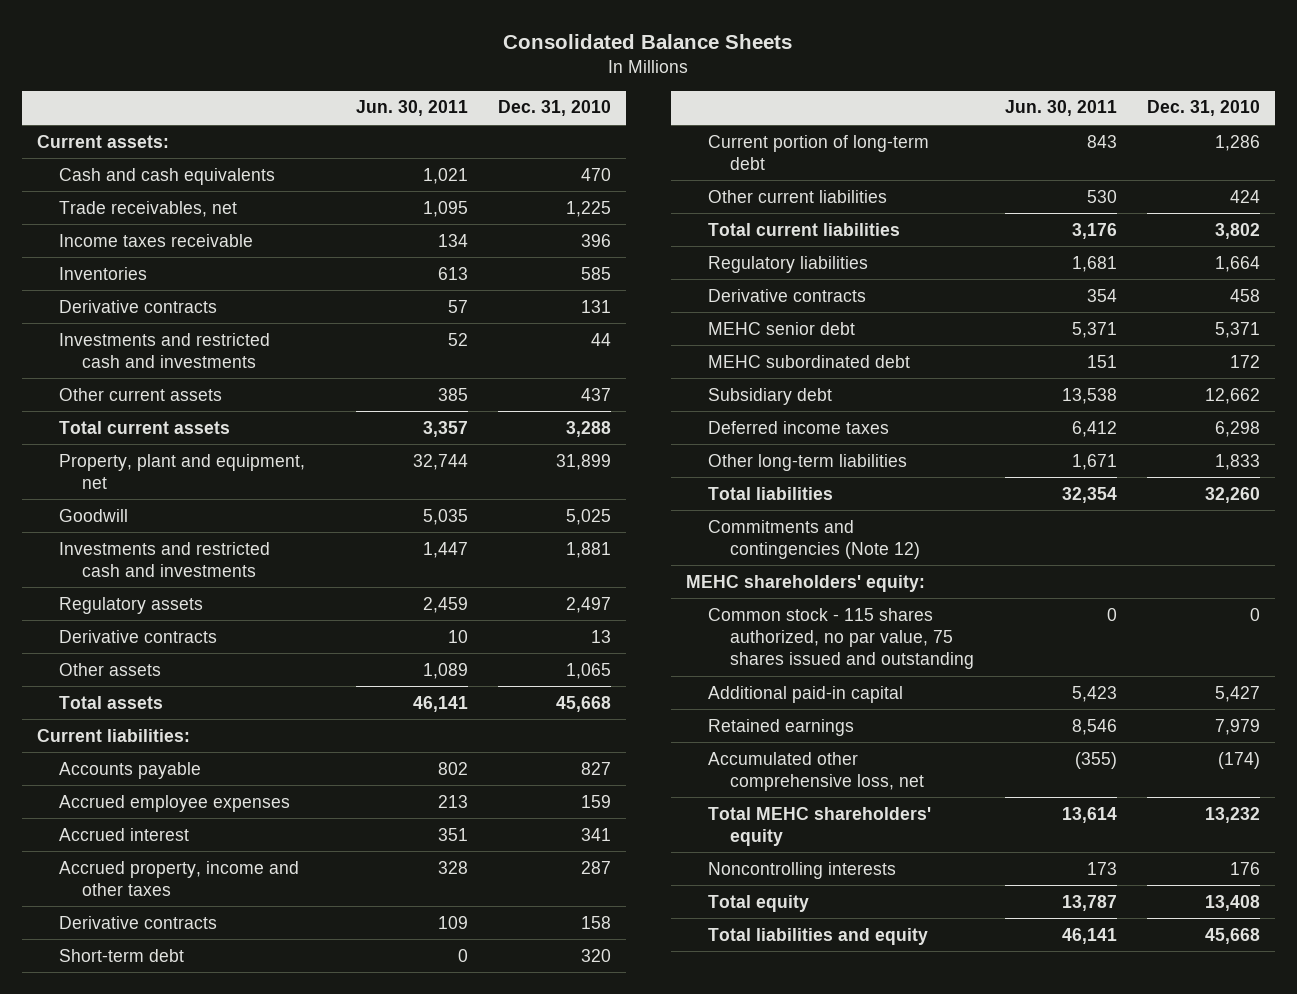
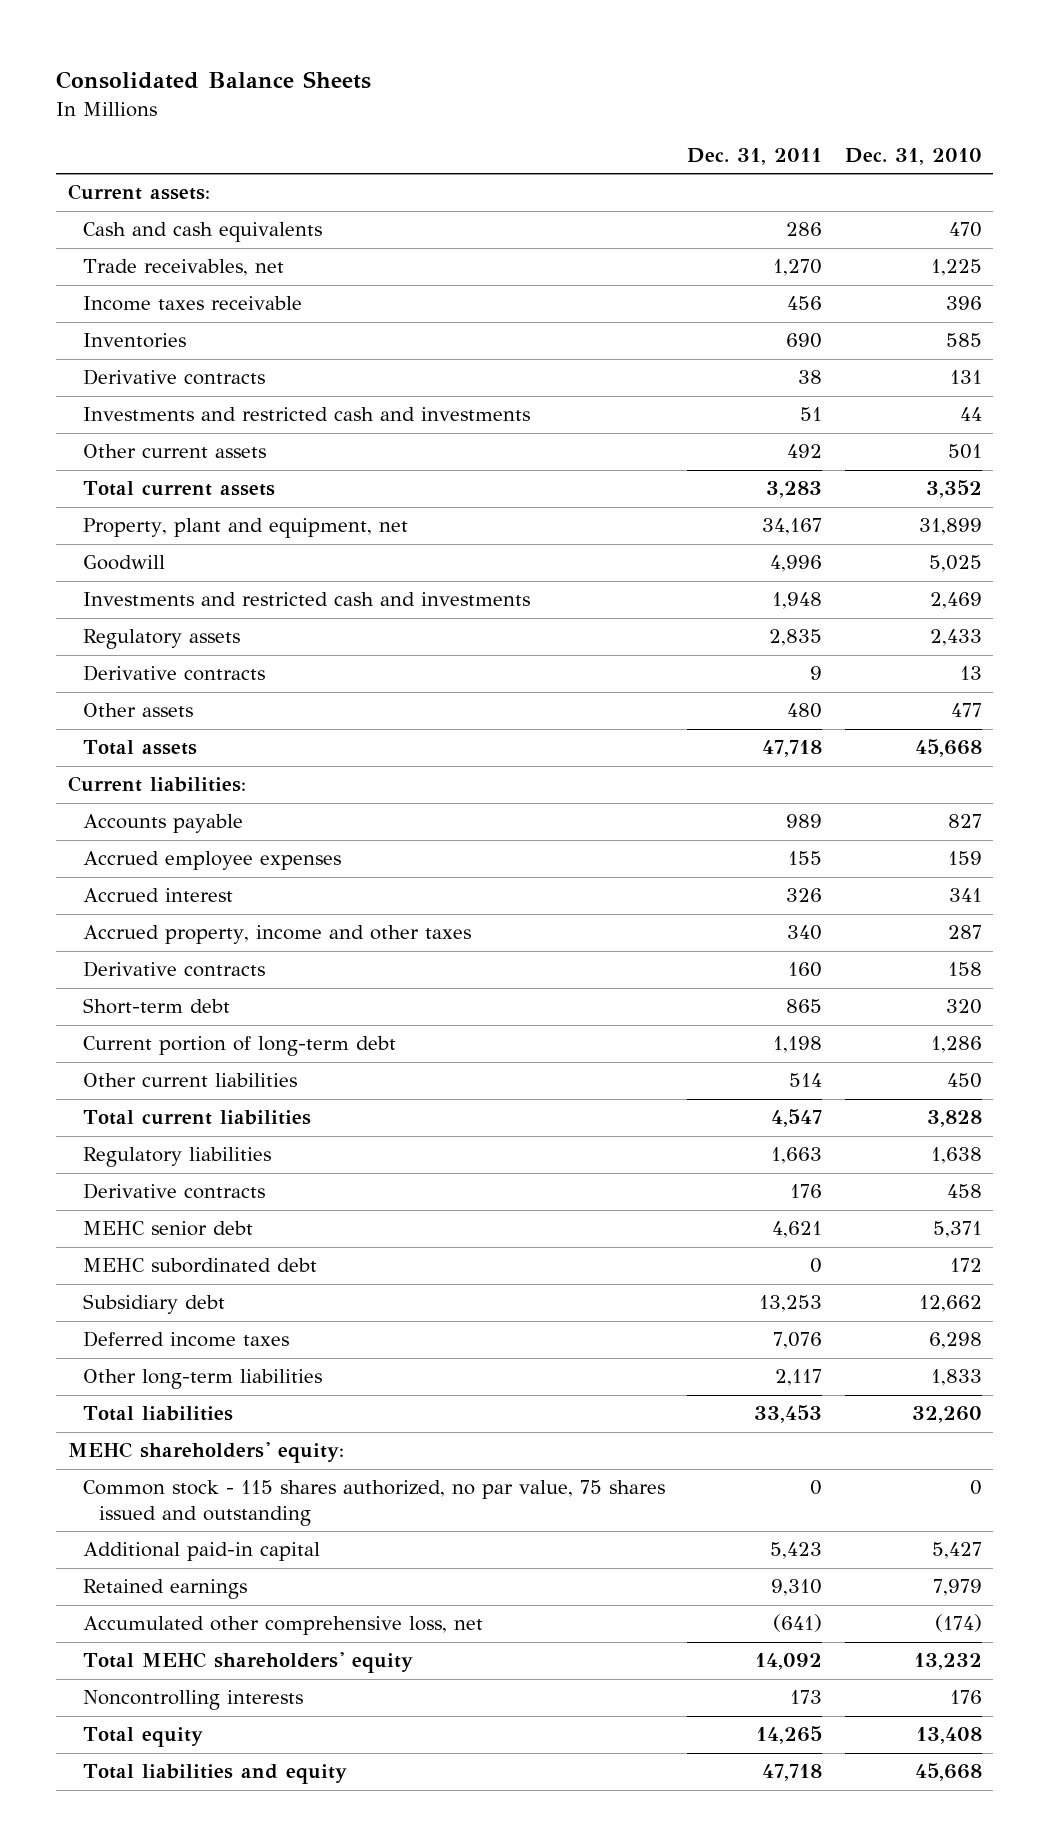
[355,100,468,117] Jun. 30, 2011 -> none
none -> [687,148,823,166] Dec. 31, 2011
[581,387,612,401] 437 -> [947,444,982,460] 501
[566,420,612,437] 3,288 -> [925,480,982,499] 3,352
[566,541,612,558] 1,881 -> [929,592,982,610] 2,469
[566,596,612,613] 2,497 -> [929,629,982,647] 2,433
[566,662,612,679] 1,065 -> [950,703,982,718] 477
[1230,189,1261,203] 424 -> [946,1073,982,1089] 450
[1215,222,1261,239] 3,802 -> [926,1110,982,1128] 3,828
[1215,255,1261,272] 1,664 -> [930,1147,982,1165] 1,638
[708,519,921,559] Commitments and contingencies (Note 12) -> none

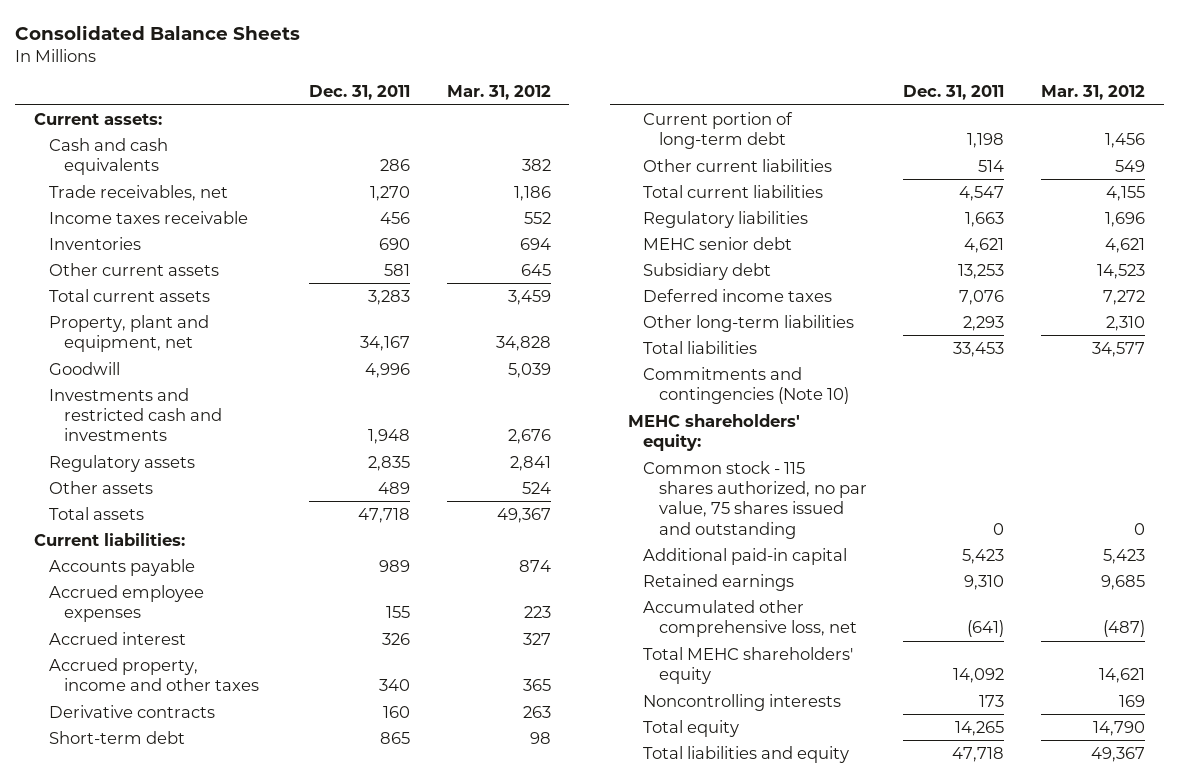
[844,148,982,166] Dec. 31, 2010 -> none
none -> [446,85,551,101] Mar. 31, 2012
[83,369,266,386] Derivative contracts -> none
[83,407,531,422] Investments and restricted cash and investments -> none
[787,444,823,459] 492 -> [383,263,410,276] 581
[83,665,266,682] Derivative contracts -> none
[787,703,823,719] 480 -> [377,481,410,494] 489
[83,1183,266,1200] Derivative contracts -> none
[83,1258,318,1274] MEHC subordinated debt -> none
[775,1369,823,1387] 2,117 -> [963,315,1005,331] 2,293
none -> [643,366,849,405] Commitments and contingencies (Note 10)

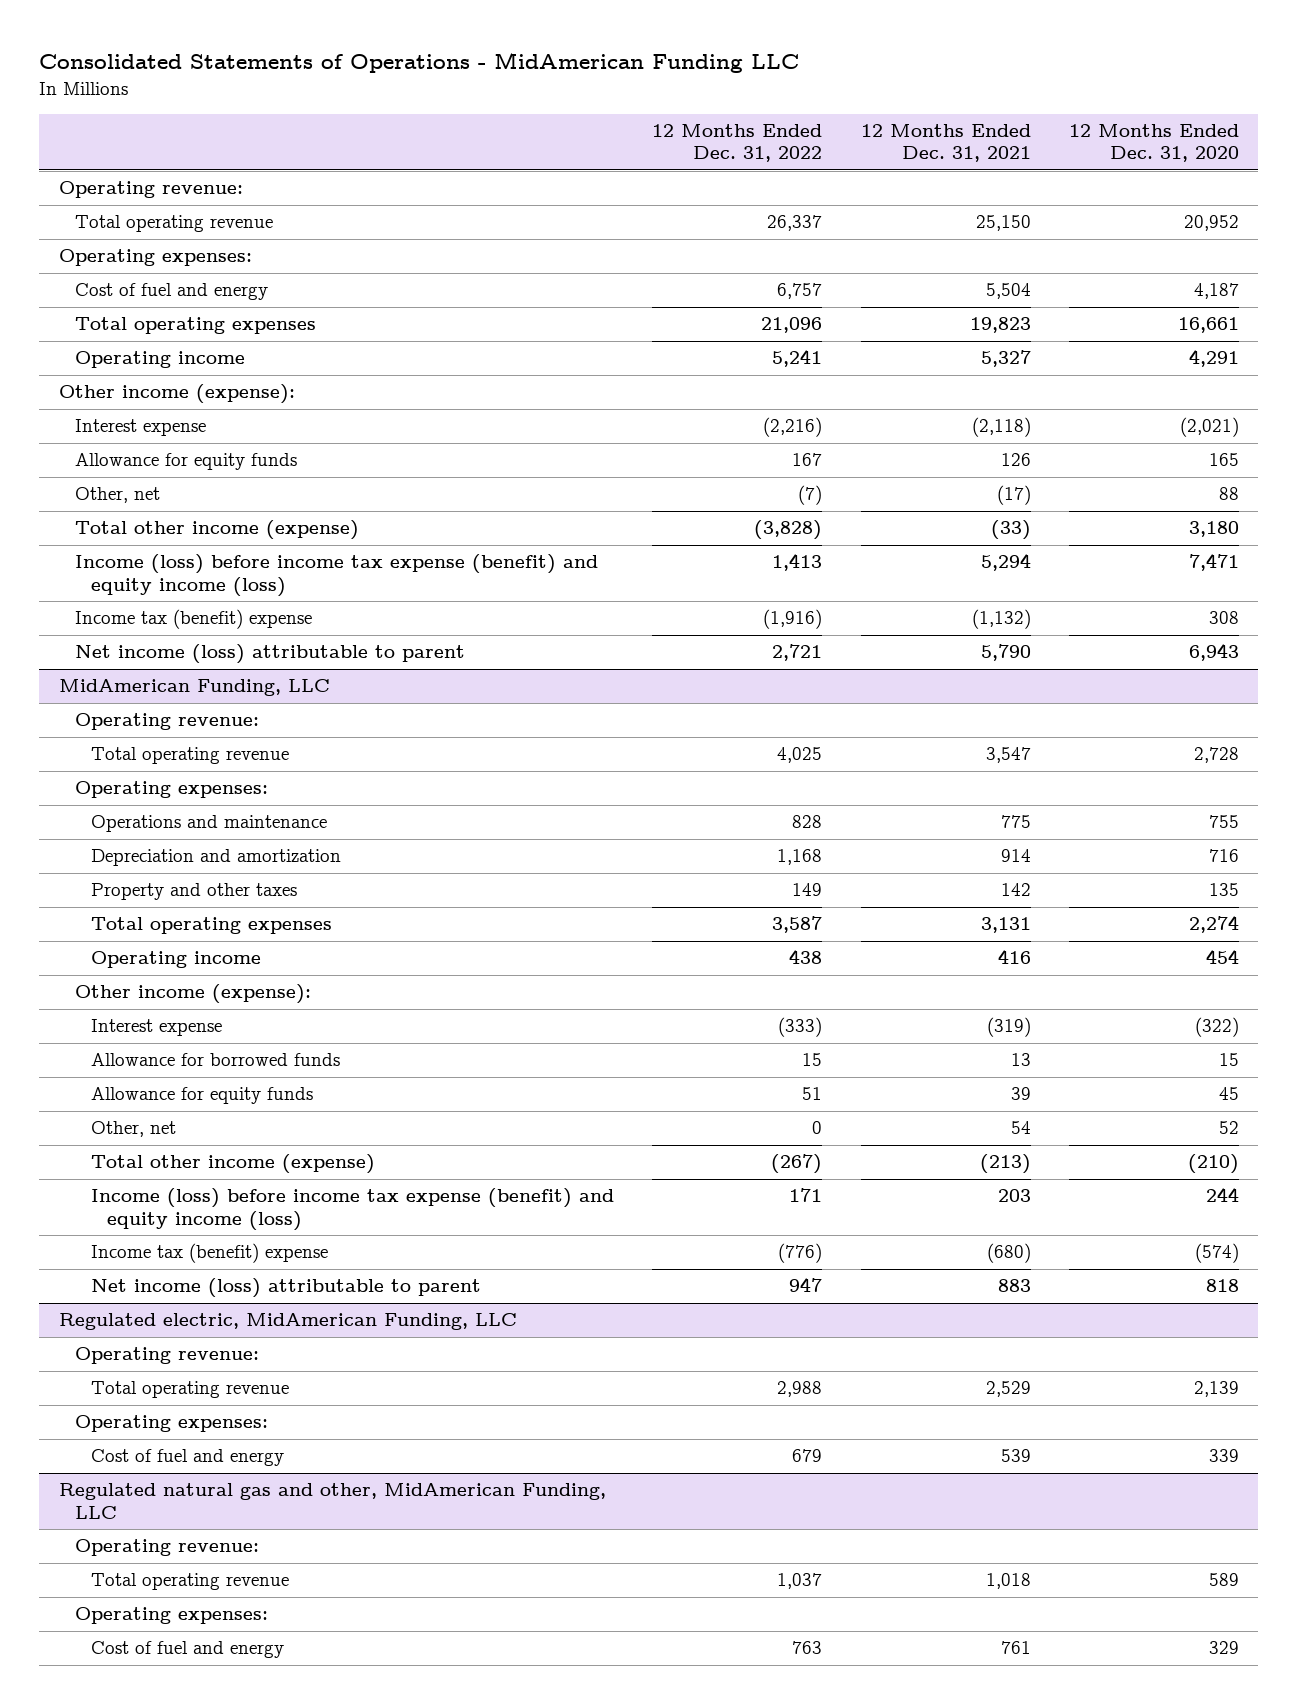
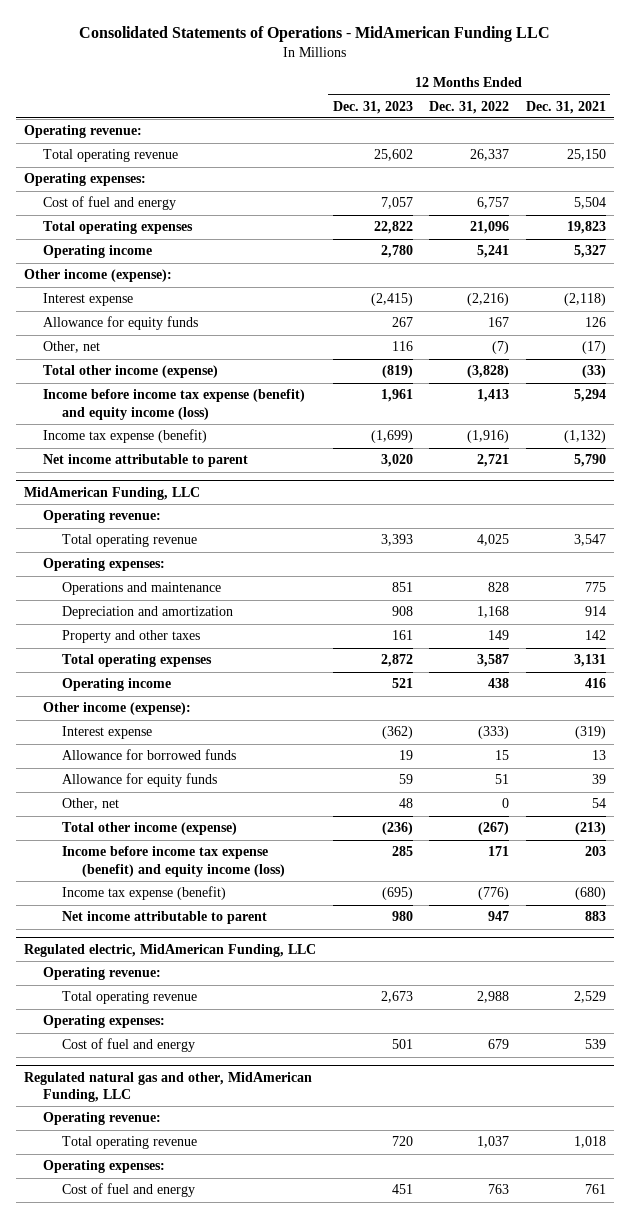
[1069,124,1240,163] 12 Months Ended Dec. 31, 2020 -> none
none -> [332,100,413,114] Dec. 31, 2023
[74,554,598,597] Income (loss) before income tax expense (benefit) and equity income (loss) -> [43,389,306,420] Income before income tax expense (benefit) and equity income (loss)
[74,609,312,630] Income tax (benefit) expense -> [43,429,208,444] Income tax expense (benefit)
[74,644,465,665] Net income (loss) attributable to parent -> [43,454,249,468] Net income attributable to parent
[90,1188,614,1231] Income (loss) before income tax expense (benefit) and equity income (loss) -> [62,846,285,877] Income before income tax expense (benefit) and equity income (loss)
[90,1243,328,1264] Income tax (benefit) expense -> [62,886,227,901] Income tax expense (benefit)
[90,1278,481,1299] Net income (loss) attributable to parent -> [62,911,268,925] Net income attributable to parent

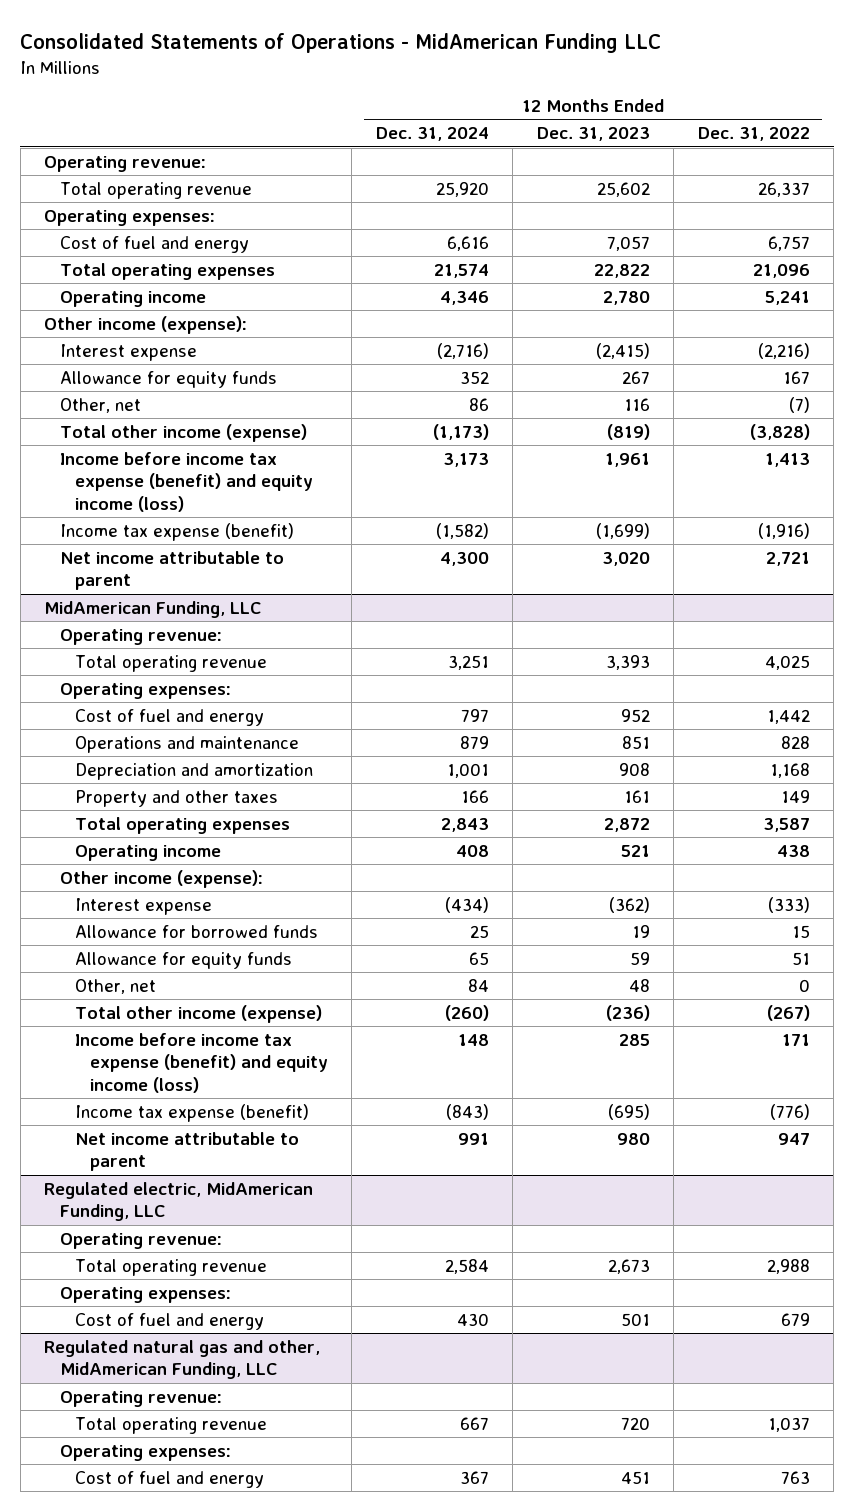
[525,100,606,114] Dec. 31, 2021 -> none
none -> [375,127,489,142] Dec. 31, 2024
none -> [74,708,264,726] Cost of fuel and energy

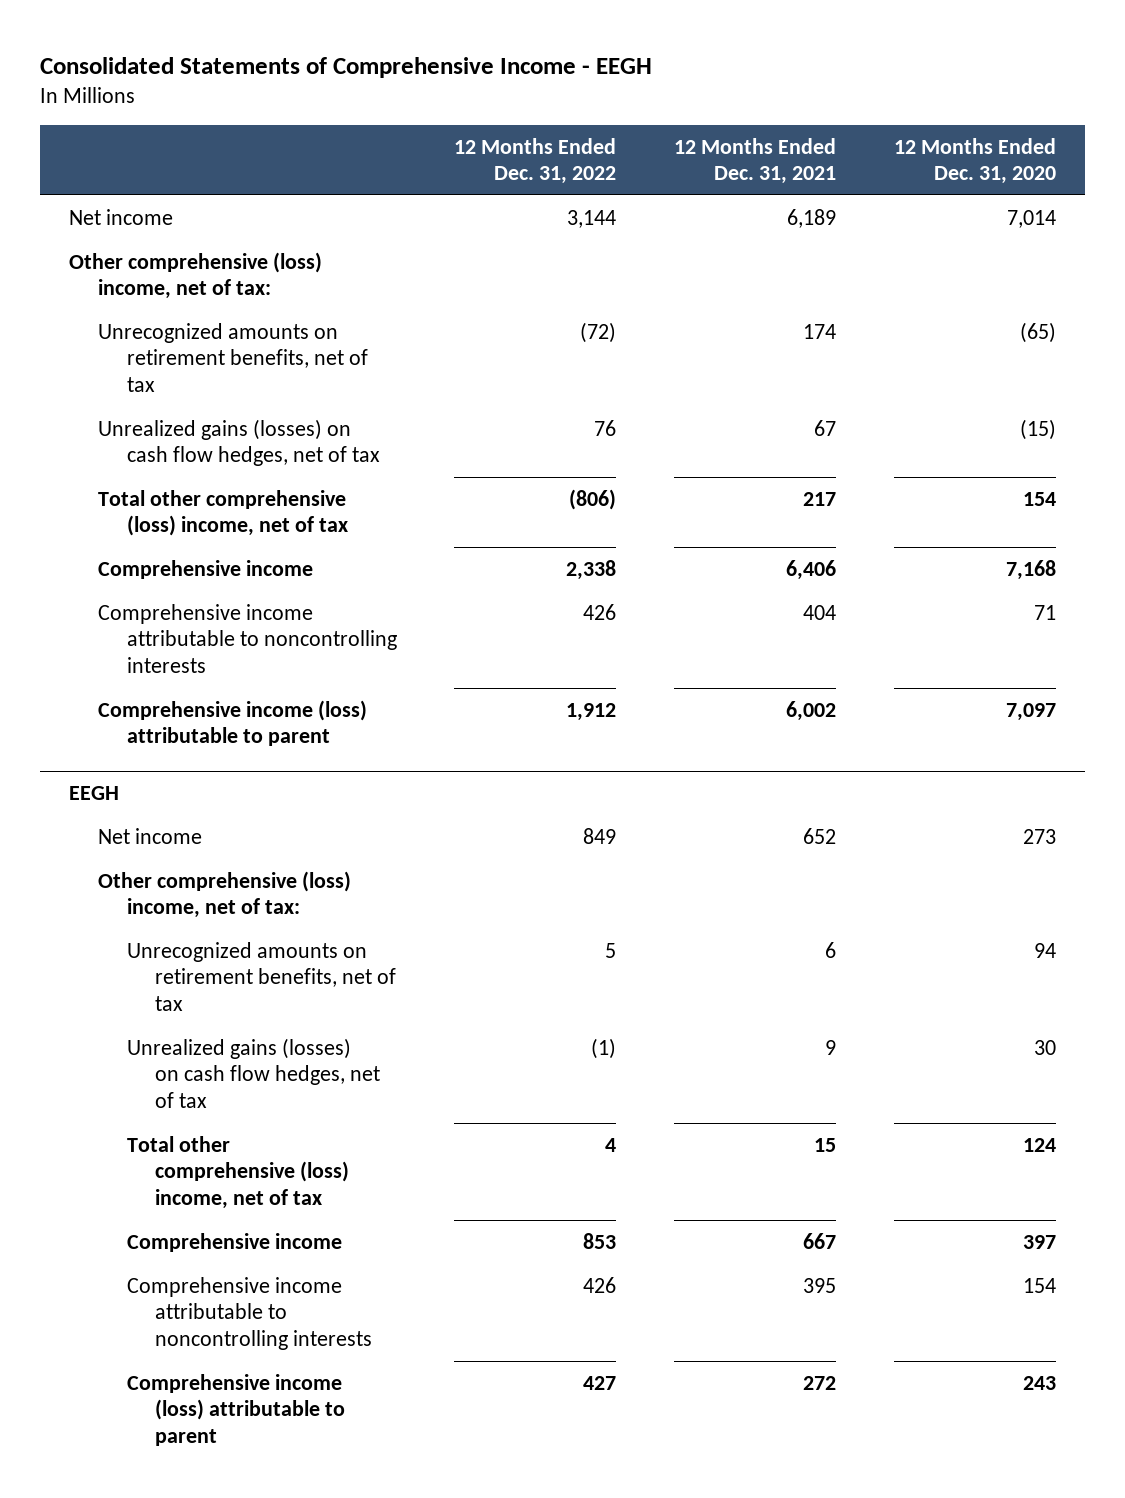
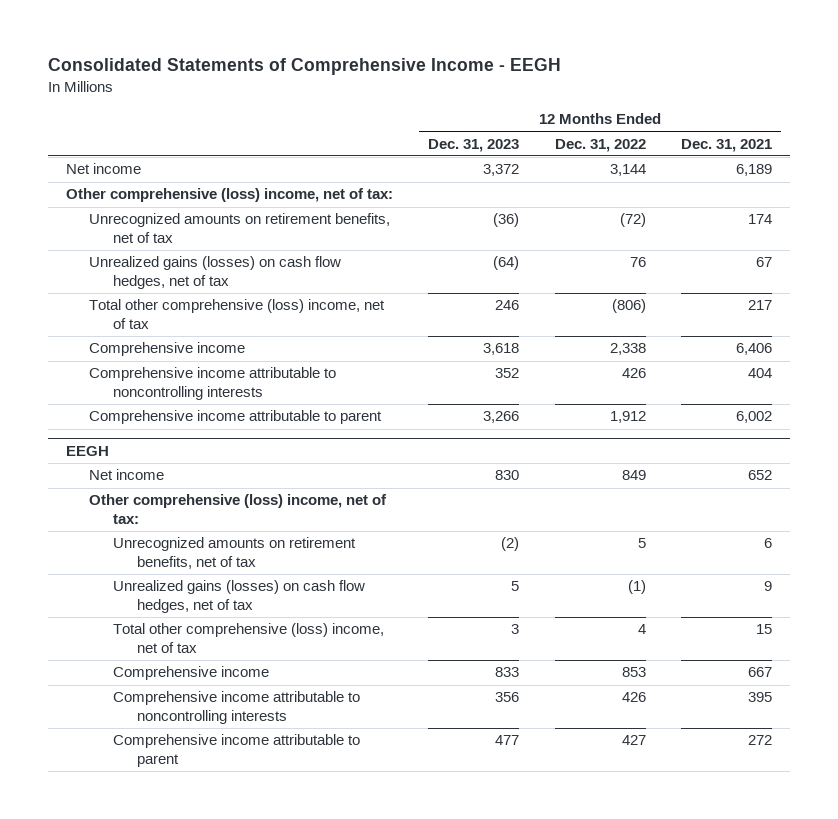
[894,137,1057,185] 12 Months Ended Dec. 31, 2020 -> none
none -> [428,138,520,152] Dec. 31, 2023
[97,699,367,747] Comprehensive income (loss) attributable to parent -> [89,410,383,425] Comprehensive income attributable to parent
[126,1373,346,1446] Comprehensive income (loss) attributable to parent -> [113,734,361,767] Comprehensive income attributable to parent

